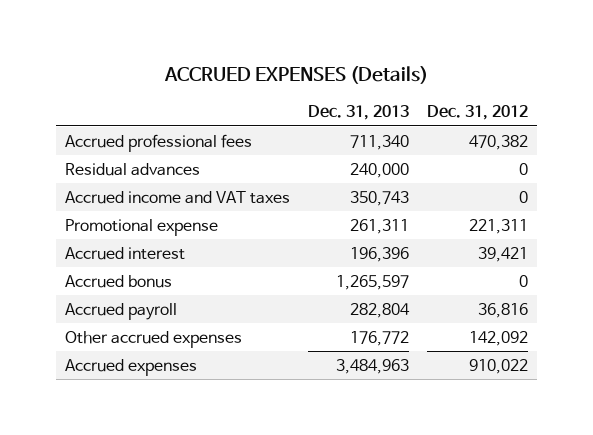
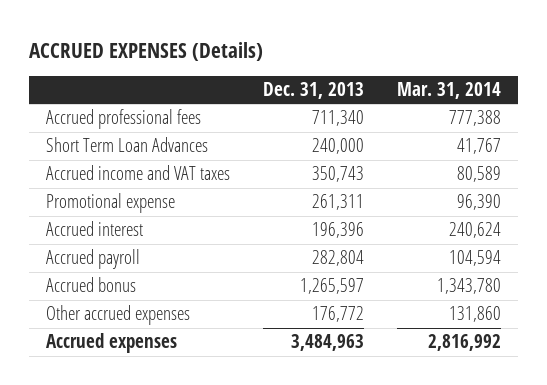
[426,105,528,121] Dec. 31, 2012 -> none
none -> [397,82,502,100] Mar. 31, 2014
[64,163,200,177] Residual advances -> none
none -> [45,137,208,153] Short Term Loan Advances
[64,275,172,289] Accrued bonus -> [45,277,136,293] Accrued bonus

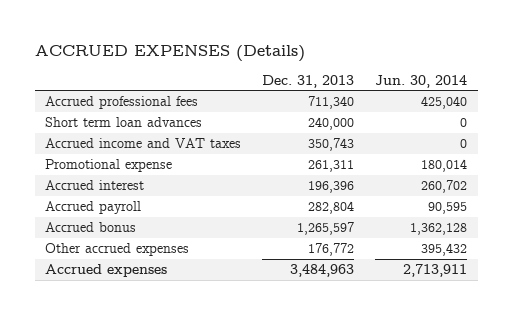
[397,82,502,100] Mar. 31, 2014 -> none
none -> [375,74,468,88] Jun. 30, 2014
[45,137,208,153] Short Term Loan Advances -> [45,117,203,128] Short term loan advances

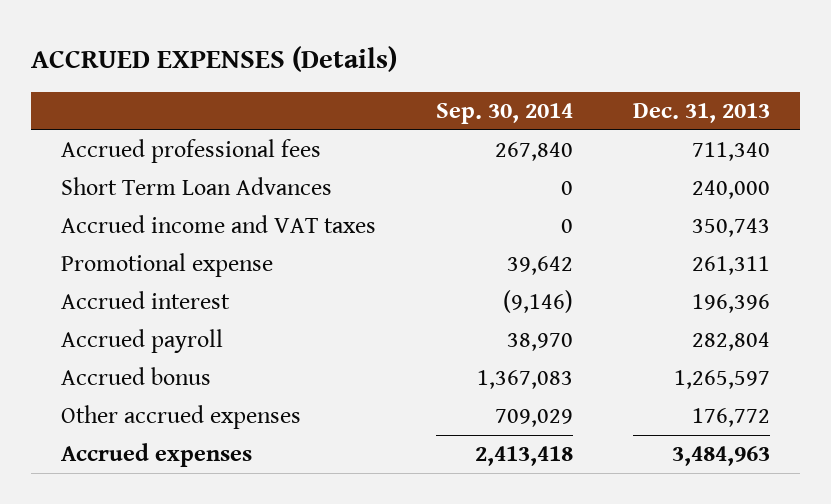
[375,74,468,88] Jun. 30, 2014 -> none
none -> [435,103,573,125] Sep. 30, 2014
[45,117,203,128] Short term loan advances -> [60,177,332,196] Short Term Loan Advances

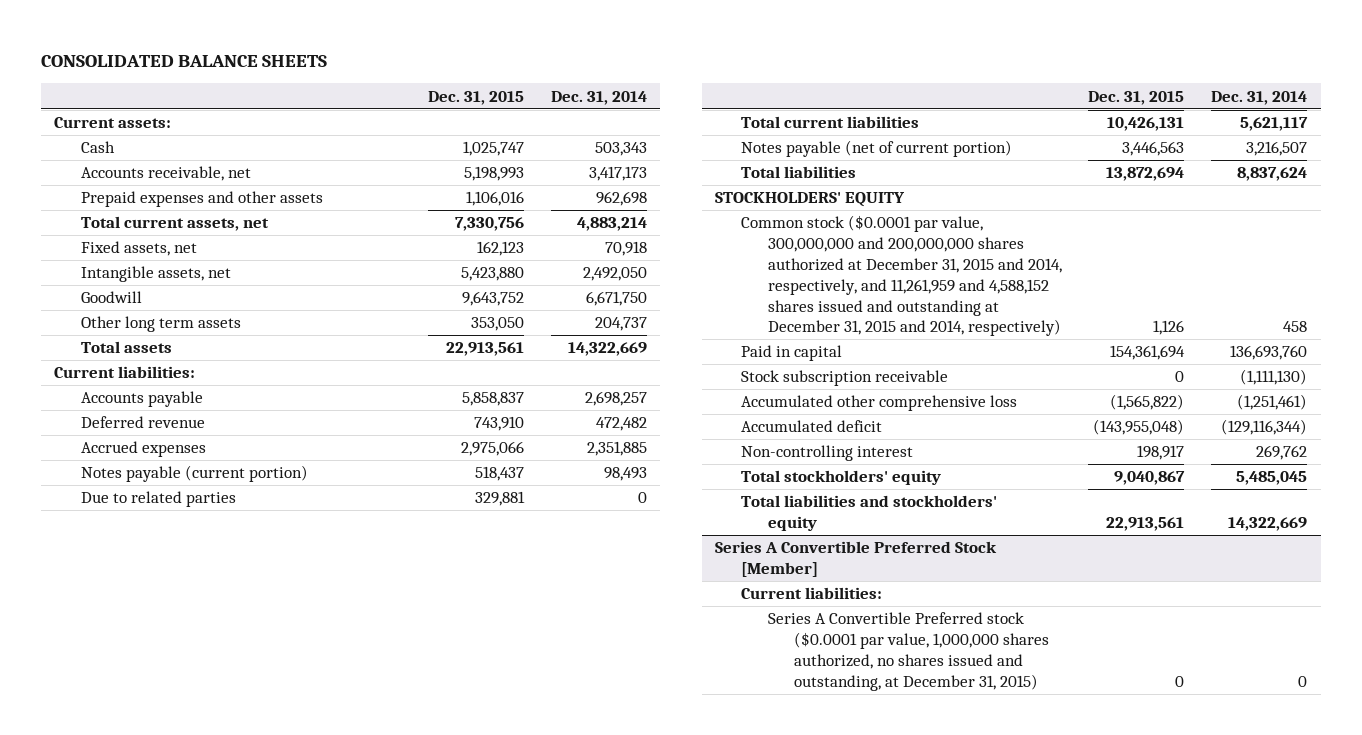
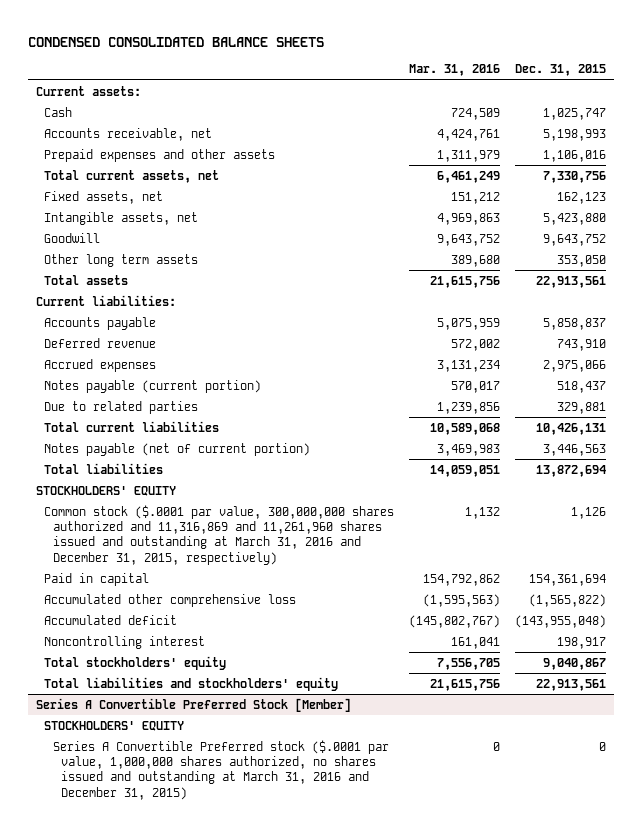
[40,54,327,67] CONSOLIDATED BALANCE SHEETS -> [28,36,325,47] CONDENSED CONSOLIDATED BALANCE SHEETS
[550,90,647,105] Dec. 31, 2014 -> none
none -> [409,64,501,77] Mar. 31, 2016
[741,215,1062,337] Common stock ($0.0001 par value, 300,000,000 and 200,000,000 shares authorized at December 31, 2015 and 2014, respectively, and 11,261,959 and 4,588,152 shares issued and outstanding at December 31, 2015 and 2014, respectively) -> [44,504,395,565] Common stock ($.0001 par value, 300,000,000 shares authorized and 11,316,869 and 11,261,960 shares issued and outstanding at March 31, 2016 and December 31, 2015, respectively)
[741,370,949,387] Stock subscription receivable -> none
[741,445,914,462] Non-controlling interest -> [44,635,206,649] Noncontrolling interest
[741,587,883,600] Current liabilities: -> none
none -> [44,720,185,731] STOCKHOLDERS' EQUITY
[767,612,1049,691] Series A Convertible Preferred stock ($0.0001 par value, 1,000,000 shares authorized, no shares issued and outstanding, at December 31, 2015) -> [52,739,389,800] Series A Convertible Preferred stock ($.0001 par value, 1,000,000 shares authorized, no shares issued and outstanding at March 31, 2016 and December 31, 2015)

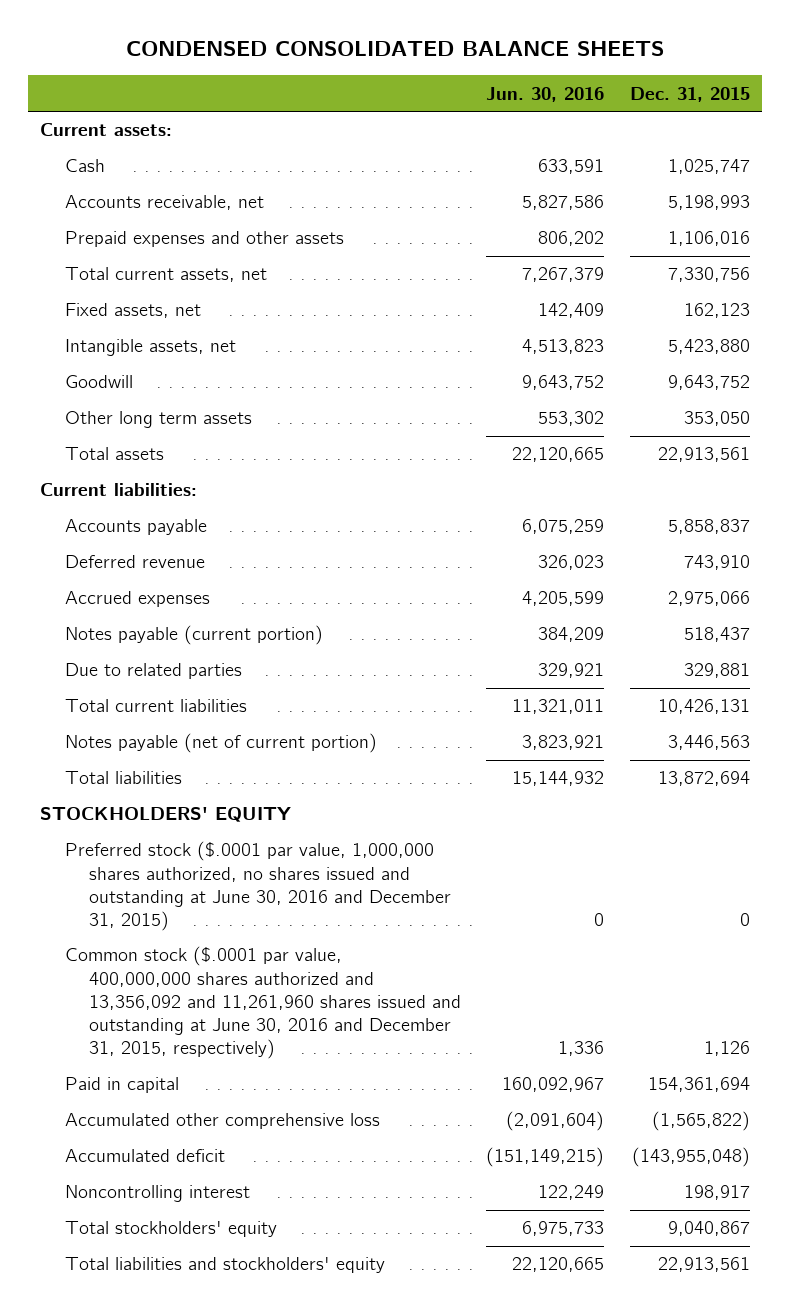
[409,64,501,77] Mar. 31, 2016 -> none
none -> [486,86,605,102] Jun. 30, 2016
none -> [64,841,452,931] Preferred stock ($.0001 par value, 1,000,000 shares authorized, no shares issued and outstanding at June 30, 2016 and December 31, 2015)
[44,504,395,565] Common stock ($.0001 par value, 300,000,000 shares authorized and 11,316,869 and 11,261,960 shares issued and outstanding at March 31, 2016 and December 31, 2015, respectively) -> [64,946,462,1059] Common stock ($.0001 par value, 400,000,000 shares authorized and 13,356,092 and 11,261,960 shares issued and outstanding at June 30, 2016 and December 31, 2015, respectively)
[35,697,351,712] Series A Convertible Preferred Stock [Member] -> none
[44,720,185,731] STOCKHOLDERS' EQUITY -> none
[52,739,389,800] Series A Convertible Preferred stock ($.0001 par value, 1,000,000 shares authorized, no shares issued and outstanding at March 31, 2016 and December 31, 2015) -> none

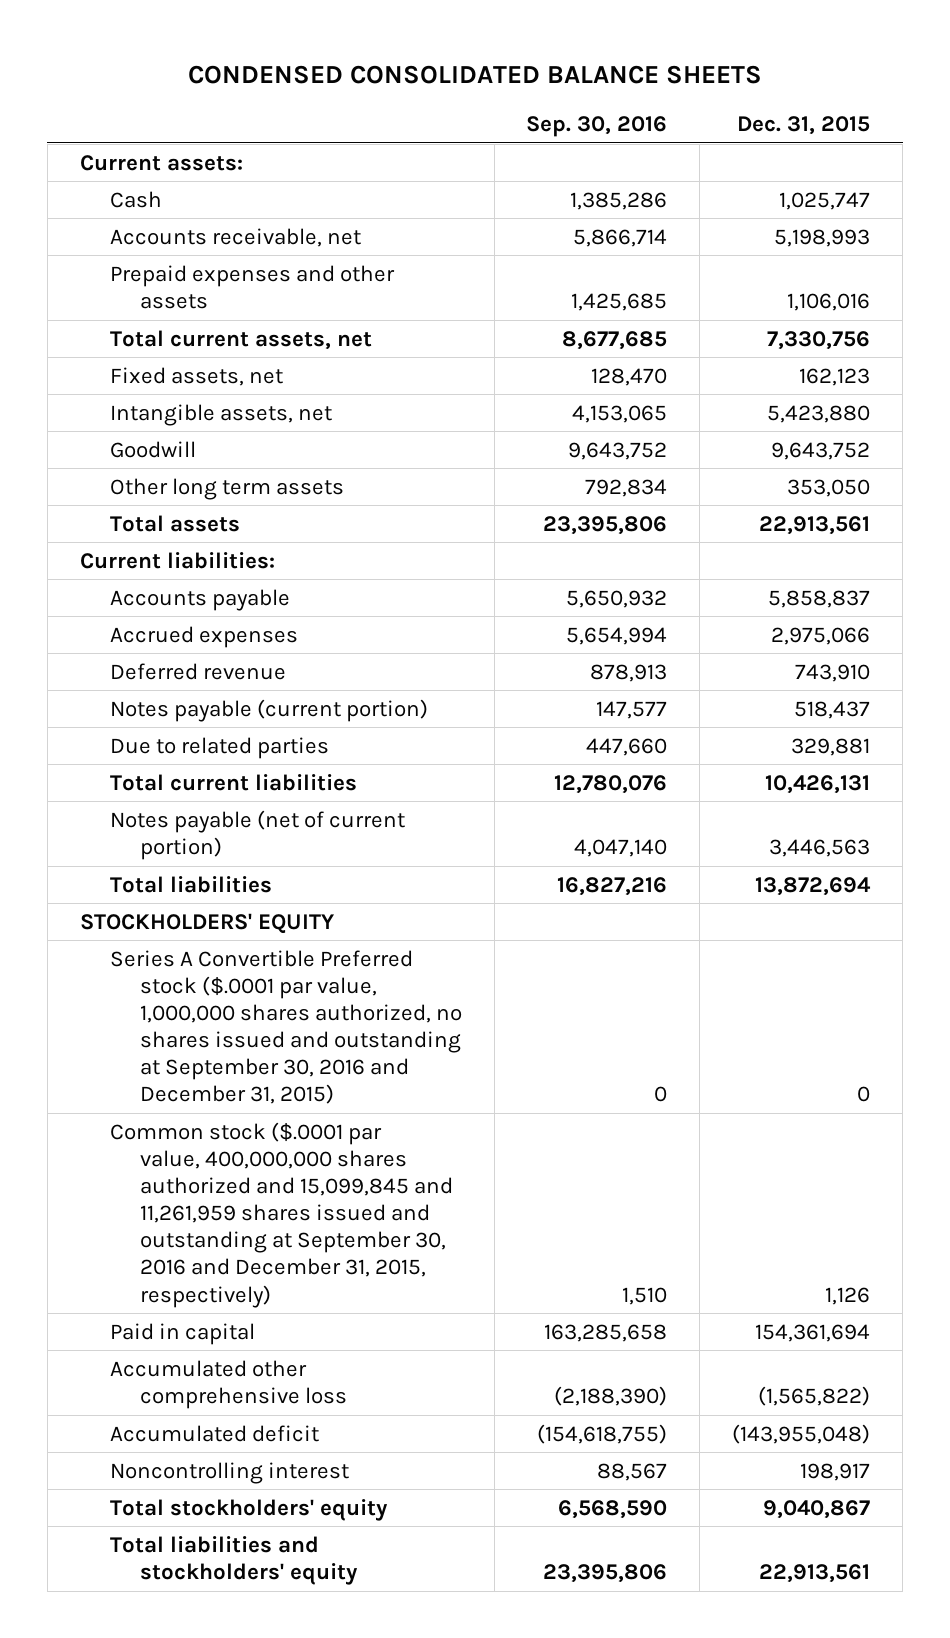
[486,86,605,102] Jun. 30, 2016 -> none
none -> [526,116,668,138] Sep. 30, 2016
[64,555,205,569] Deferred revenue -> [109,662,286,680] Deferred revenue
[64,841,452,931] Preferred stock ($.0001 par value, 1,000,000 shares authorized, no shares issued and outstanding at June 30, 2016 and December 31, 2015) -> [109,949,462,1105] Series A Convertible Preferred stock ($.0001 par value, 1,000,000 shares authorized, no shares issued and outstanding at September 30, 2016 and December 31, 2015)
[64,946,462,1059] Common stock ($.0001 par value, 400,000,000 shares authorized and 13,356,092 and 11,261,960 shares issued and outstanding at June 30, 2016 and December 31, 2015, respectively) -> [109,1121,453,1308] Common stock ($.0001 par value, 400,000,000 shares authorized and 15,099,845 and 11,261,959 shares issued and outstanding at September 30, 2016 and December 31, 2015, respectively)

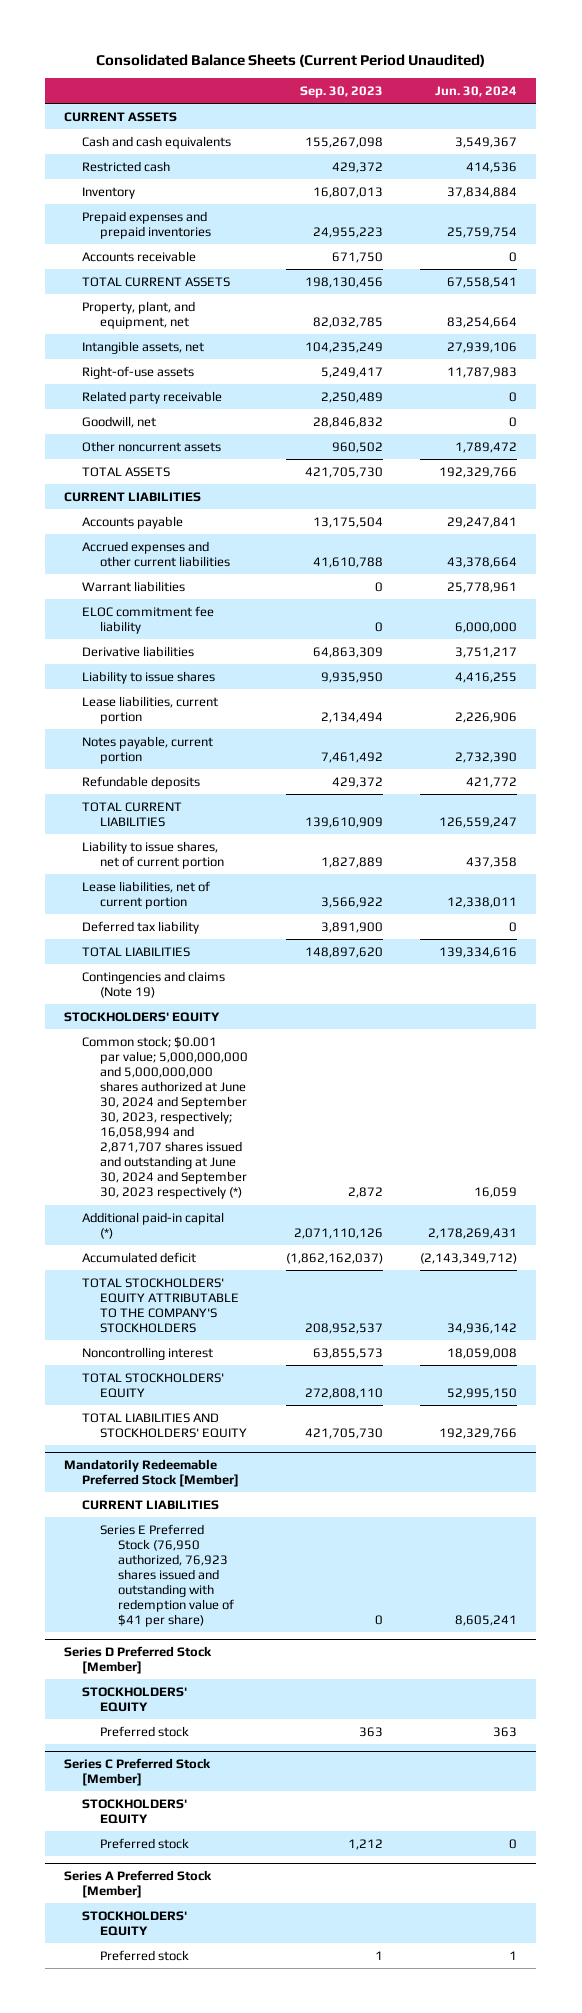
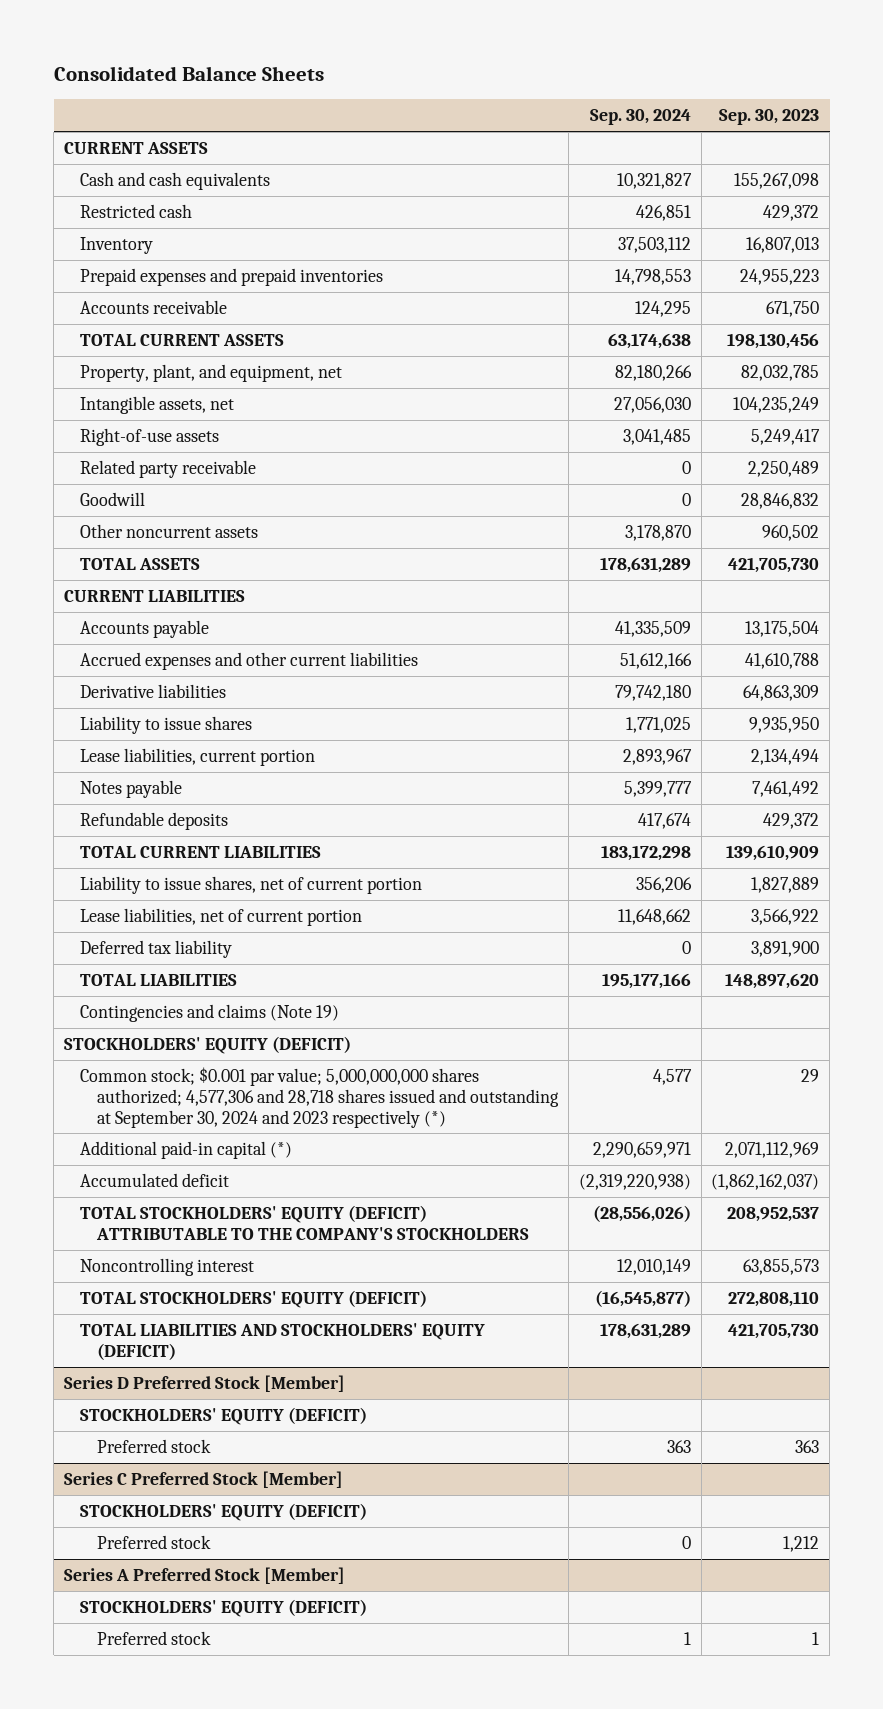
[95,54,485,68] Consolidated Balance Sheets (Current Period Unaudited) -> [53,66,324,82] Consolidated Balance Sheets
[435,86,518,98] Jun. 30, 2024 -> none
none -> [589,109,691,126] Sep. 30, 2024
[81,415,156,428] Goodwill, net -> [80,491,146,506] Goodwill
[81,580,185,592] Warrant liabilities -> none
[81,605,214,634] ELOC commitment fee liability -> none
[81,735,213,764] Notes payable, current portion -> [80,779,183,798] Notes payable
[64,1011,221,1022] STOCKHOLDERS' EQUITY -> [63,1035,351,1054] STOCKHOLDERS' EQUITY (DEFICIT)
[81,1035,248,1200] Common stock; $0.001 par value; 5,000,000,000 and 5,000,000,000 shares authorized at June 30, 2024 and September 30, 2023, respectively; 16,058,994 and 2,871,707 shares issued and outstanding at June 30, 2024 and September 30, 2023 respectively (*) -> [80,1066,559,1128] Common stock; $0.001 par value; 5,000,000,000 shares authorized; 4,577,306 and 28,718 shares issued and outstanding at September 30, 2024 and 2023 respectively (*)
[347,1187,383,1199] 2,872 -> [801,1068,820,1082] 29
[293,1227,383,1239] 2,071,110,126 -> [725,1141,820,1158] 2,071,112,969
[81,1277,239,1333] TOTAL STOCKHOLDERS' EQUITY ATTRIBUTABLE TO THE COMPANY'S STOCKHOLDERS -> [80,1204,529,1240] TOTAL STOCKHOLDERS' EQUITY (DEFICIT) ATTRIBUTABLE TO THE COMPANY'S STOCKHOLDERS
[64,1459,239,1488] Mandatorily Redeemable Preferred Stock [Member] -> none
[81,1499,219,1510] CURRENT LIABILITIES -> none
[99,1523,234,1628] Series E Preferred Stock (76,950 authorized, 76,923 shares issued and outstanding with redemption value of $41 per share) -> none
[81,1372,224,1398] TOTAL STOCKHOLDERS' EQUITY -> [80,1289,428,1308] TOTAL STOCKHOLDERS' EQUITY (DEFICIT)
[81,1412,247,1438] TOTAL LIABILITIES AND STOCKHOLDERS' EQUITY -> [80,1322,486,1360] TOTAL LIABILITIES AND STOCKHOLDERS' EQUITY (DEFICIT)
[81,1686,187,1712] STOCKHOLDERS' EQUITY -> [80,1406,368,1425] STOCKHOLDERS' EQUITY (DEFICIT)
[81,1798,187,1824] STOCKHOLDERS' EQUITY -> [80,1502,368,1521] STOCKHOLDERS' EQUITY (DEFICIT)
[81,1910,187,1936] STOCKHOLDERS' EQUITY -> [80,1598,368,1617] STOCKHOLDERS' EQUITY (DEFICIT)

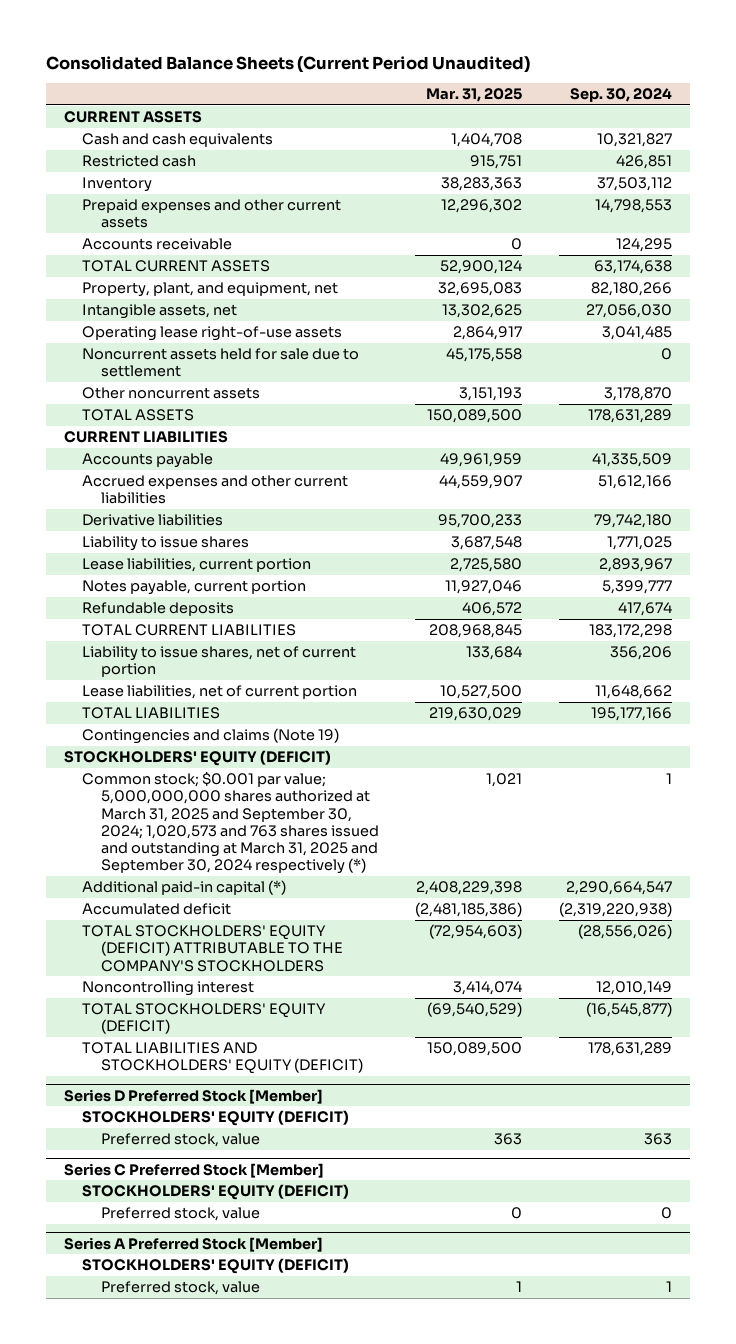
[53,66,324,82] Consolidated Balance Sheets -> [46,55,531,73] Consolidated Balance Sheets (Current Period Unaudited)
[719,109,820,126] Sep. 30, 2023 -> none
none -> [426,88,523,103] Mar. 31, 2025
[80,267,384,286] Prepaid expenses and prepaid inventories -> [82,199,342,229] Prepaid expenses and other current assets
[80,459,257,478] Related party receivable -> none
[80,491,146,506] Goodwill -> none
[80,427,220,446] Right-of-use assets -> [82,326,343,342] Operating lease right-of-use assets
none -> [82,348,360,378] Noncurrent assets held for sale due to settlement
[80,779,183,798] Notes payable -> [82,580,307,596] Notes payable, current portion
[80,939,233,958] Deferred tax liability -> none
[80,1066,559,1128] Common stock; $0.001 par value; 5,000,000,000 shares authorized; 4,577,306 and 28,718 shares issued and outstanding at September 30, 2024 and 2023 respectively (*) -> [82,772,379,875] Common stock; $0.001 par value; 5,000,000,000 shares authorized at March 31, 2025 and September 30, 2024; 1,020,573 and 763 shares issued and outstanding at March 31, 2025 and September 30, 2024 respectively (*)
[652,1068,692,1085] 4,577 -> [665,773,672,785] 1
[592,1141,691,1158] 2,290,659,971 -> [565,881,672,896] 2,290,664,547
[96,1438,211,1453] Preferred stock -> [100,1133,260,1148] Preferred stock, value
[96,1534,211,1549] Preferred stock -> [100,1207,260,1222] Preferred stock, value
[96,1630,211,1645] Preferred stock -> [100,1281,260,1296] Preferred stock, value

